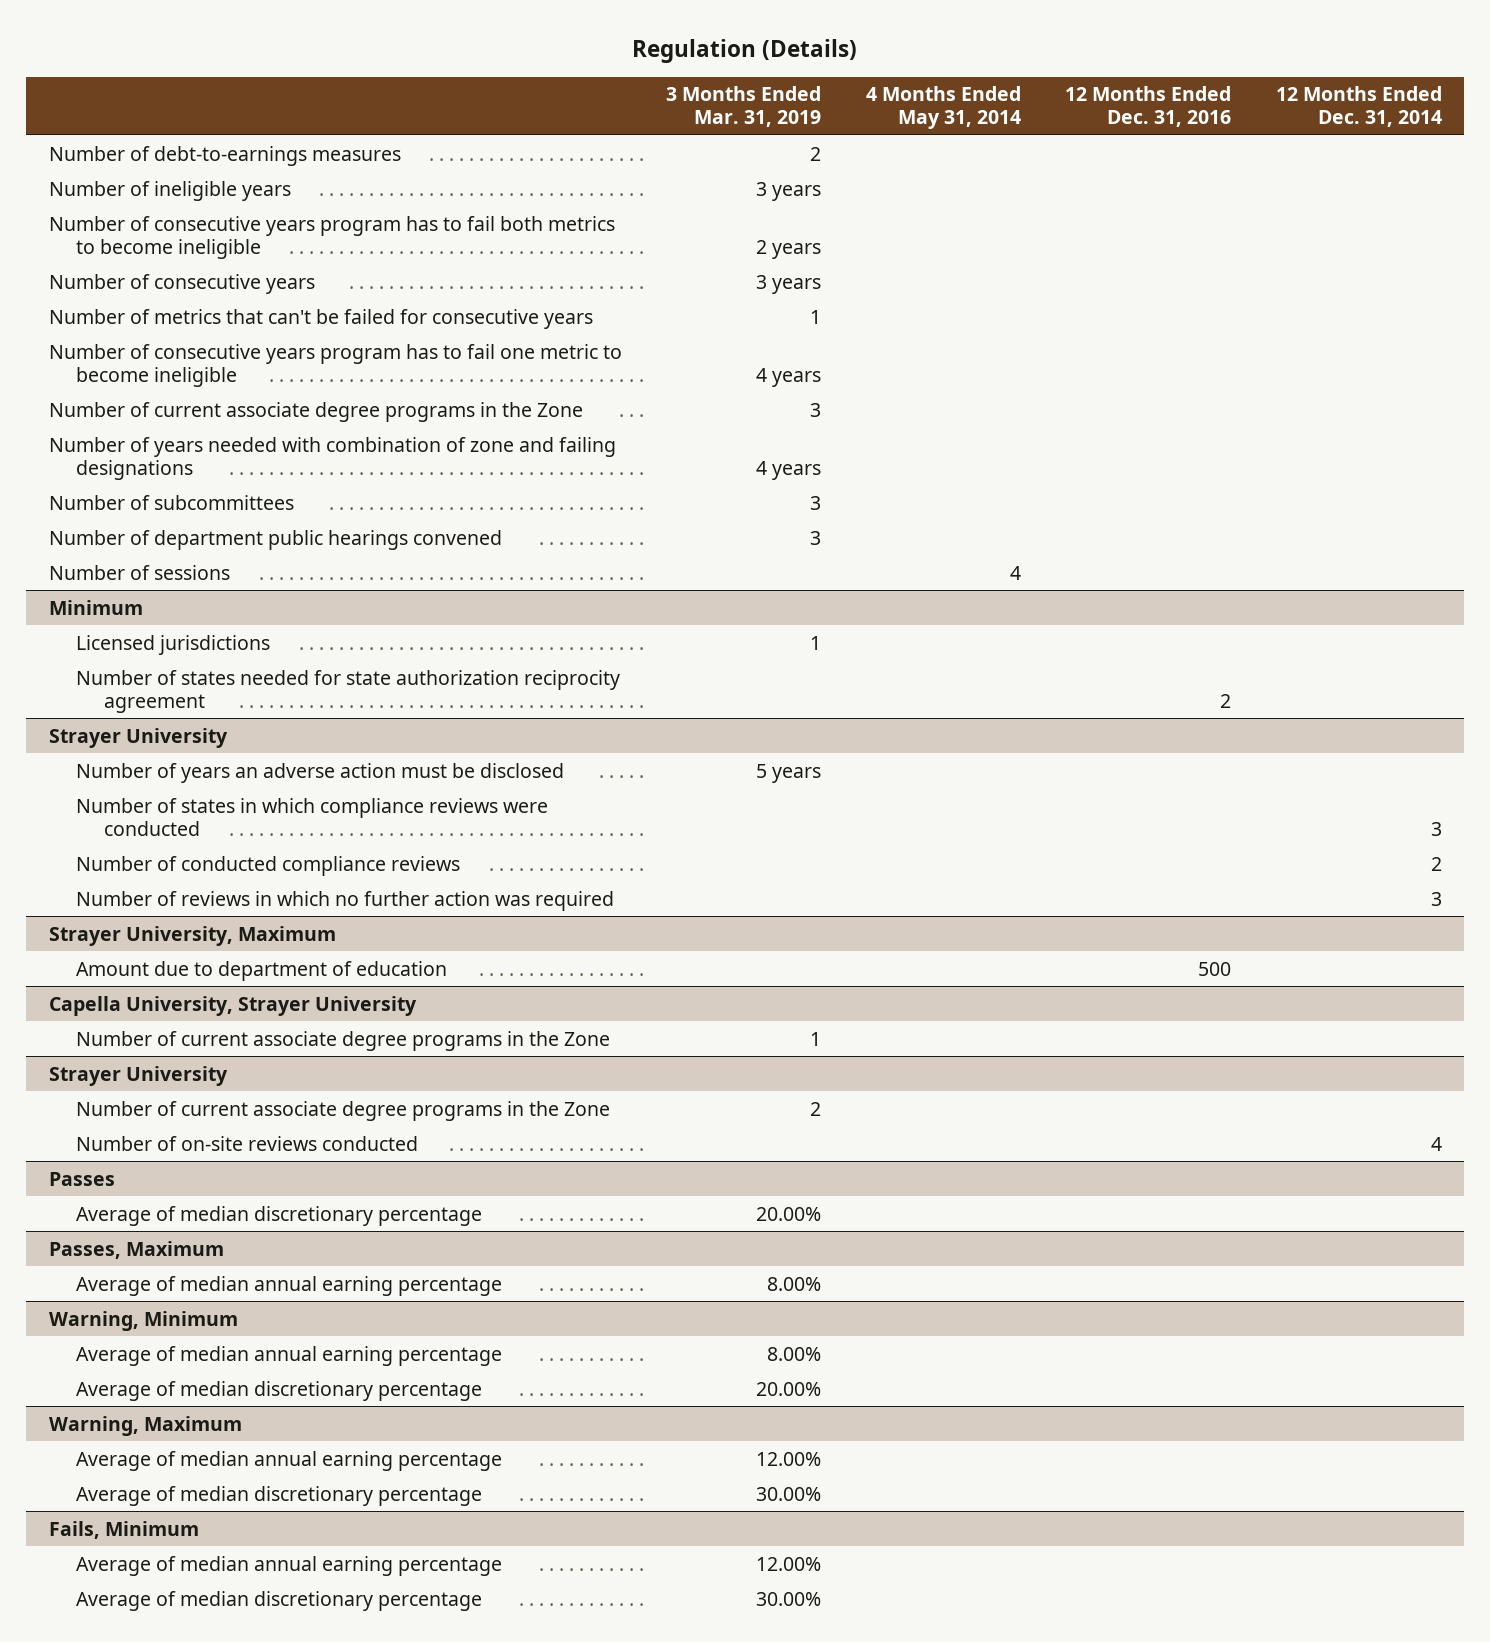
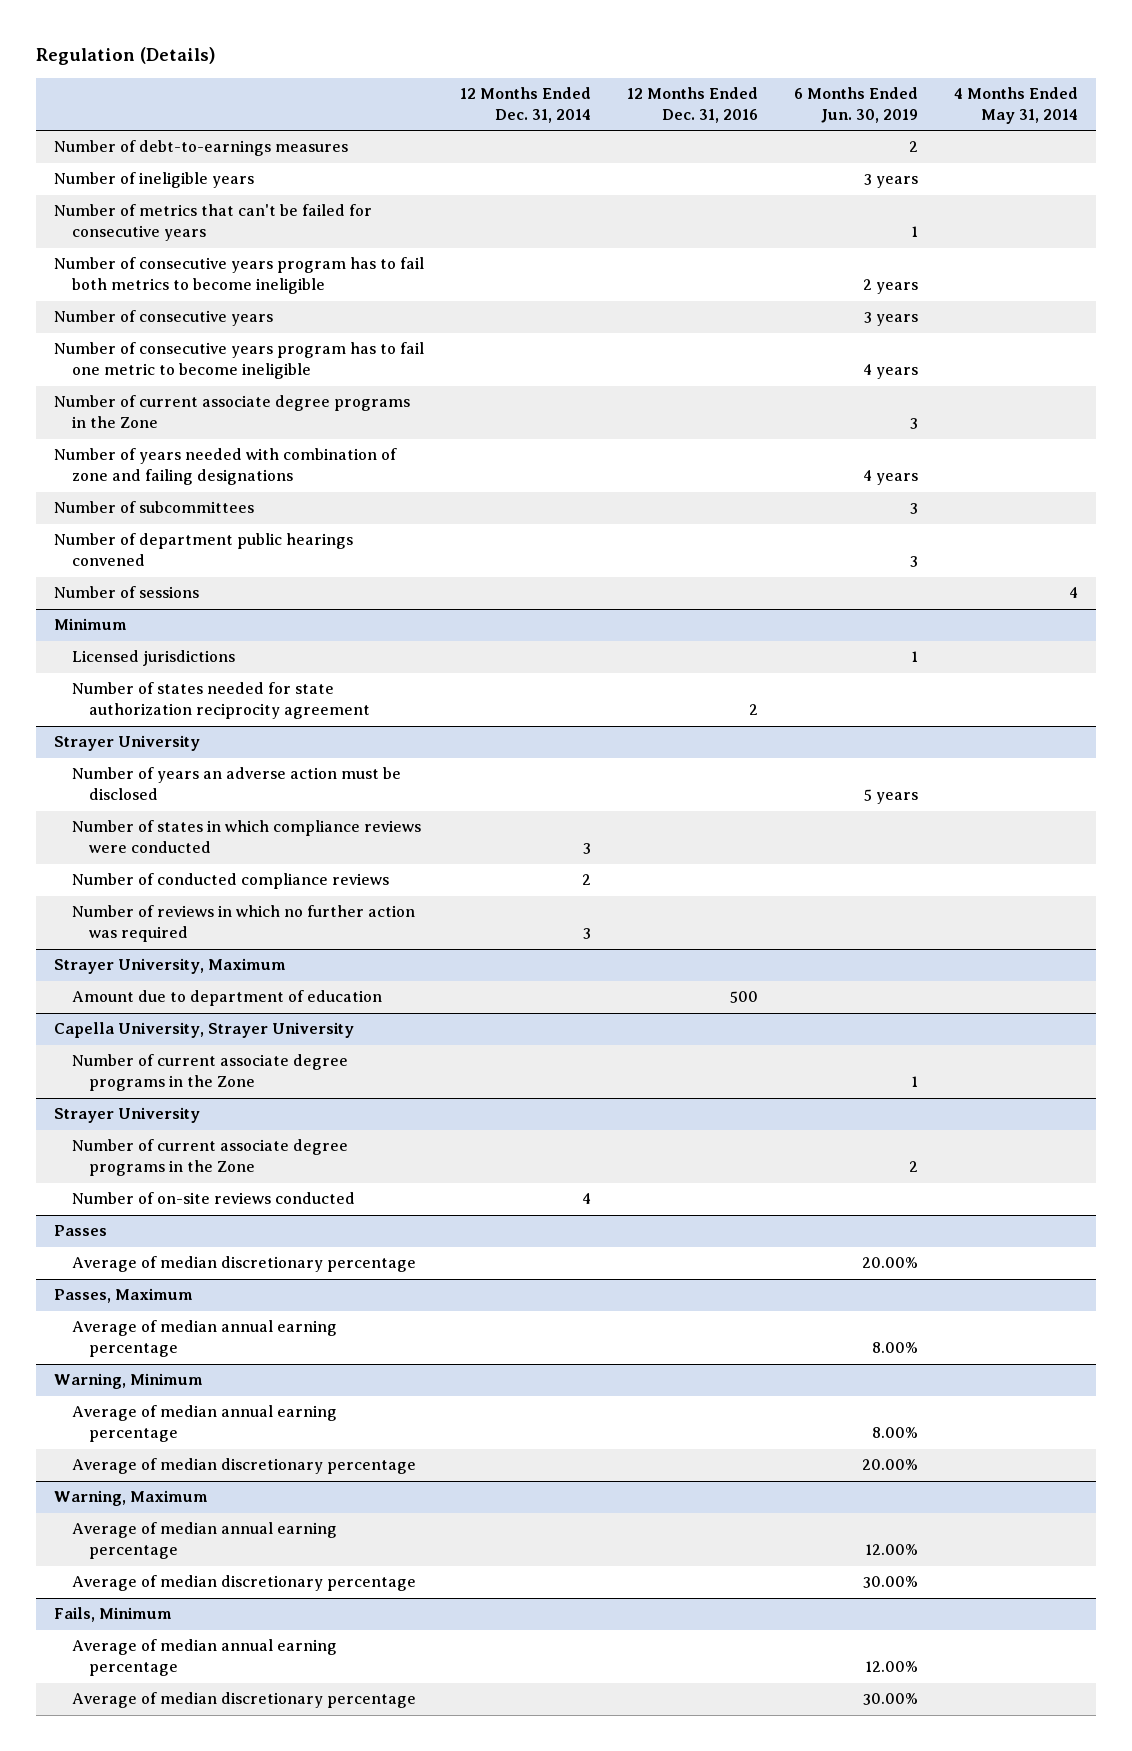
[666,86,822,128] 3 Months Ended Mar. 31, 2019 -> none
none -> [794,86,919,123] 6 Months Ended Jun. 30, 2019
[48,308,593,329] Number of metrics that can't be failed for consecutive years -> [54,204,373,242] Number of metrics that can't be failed for consecutive years

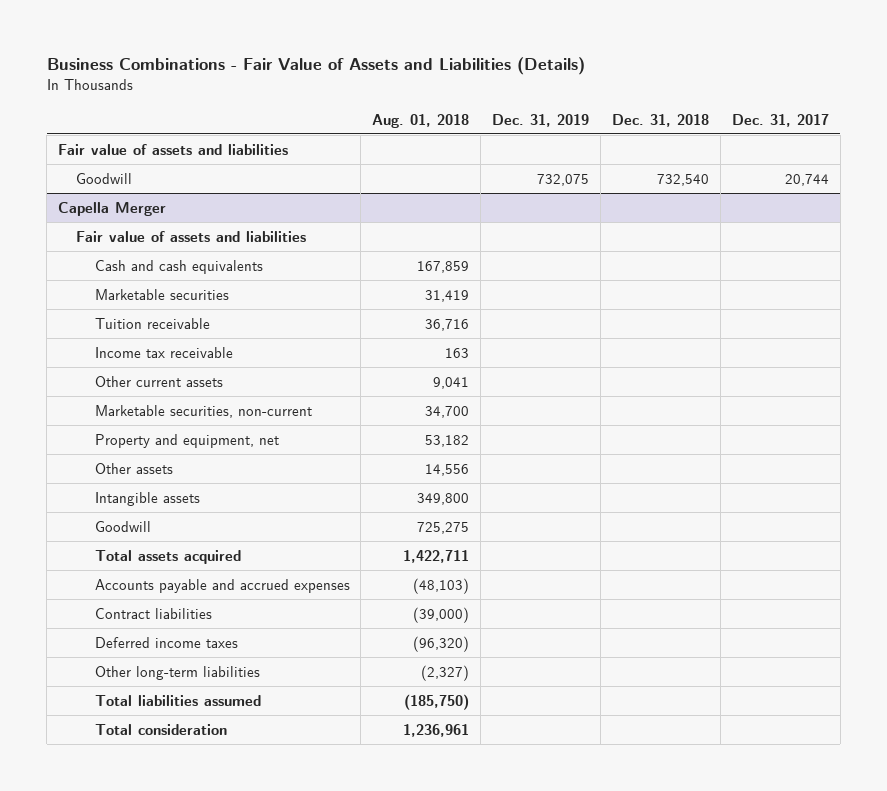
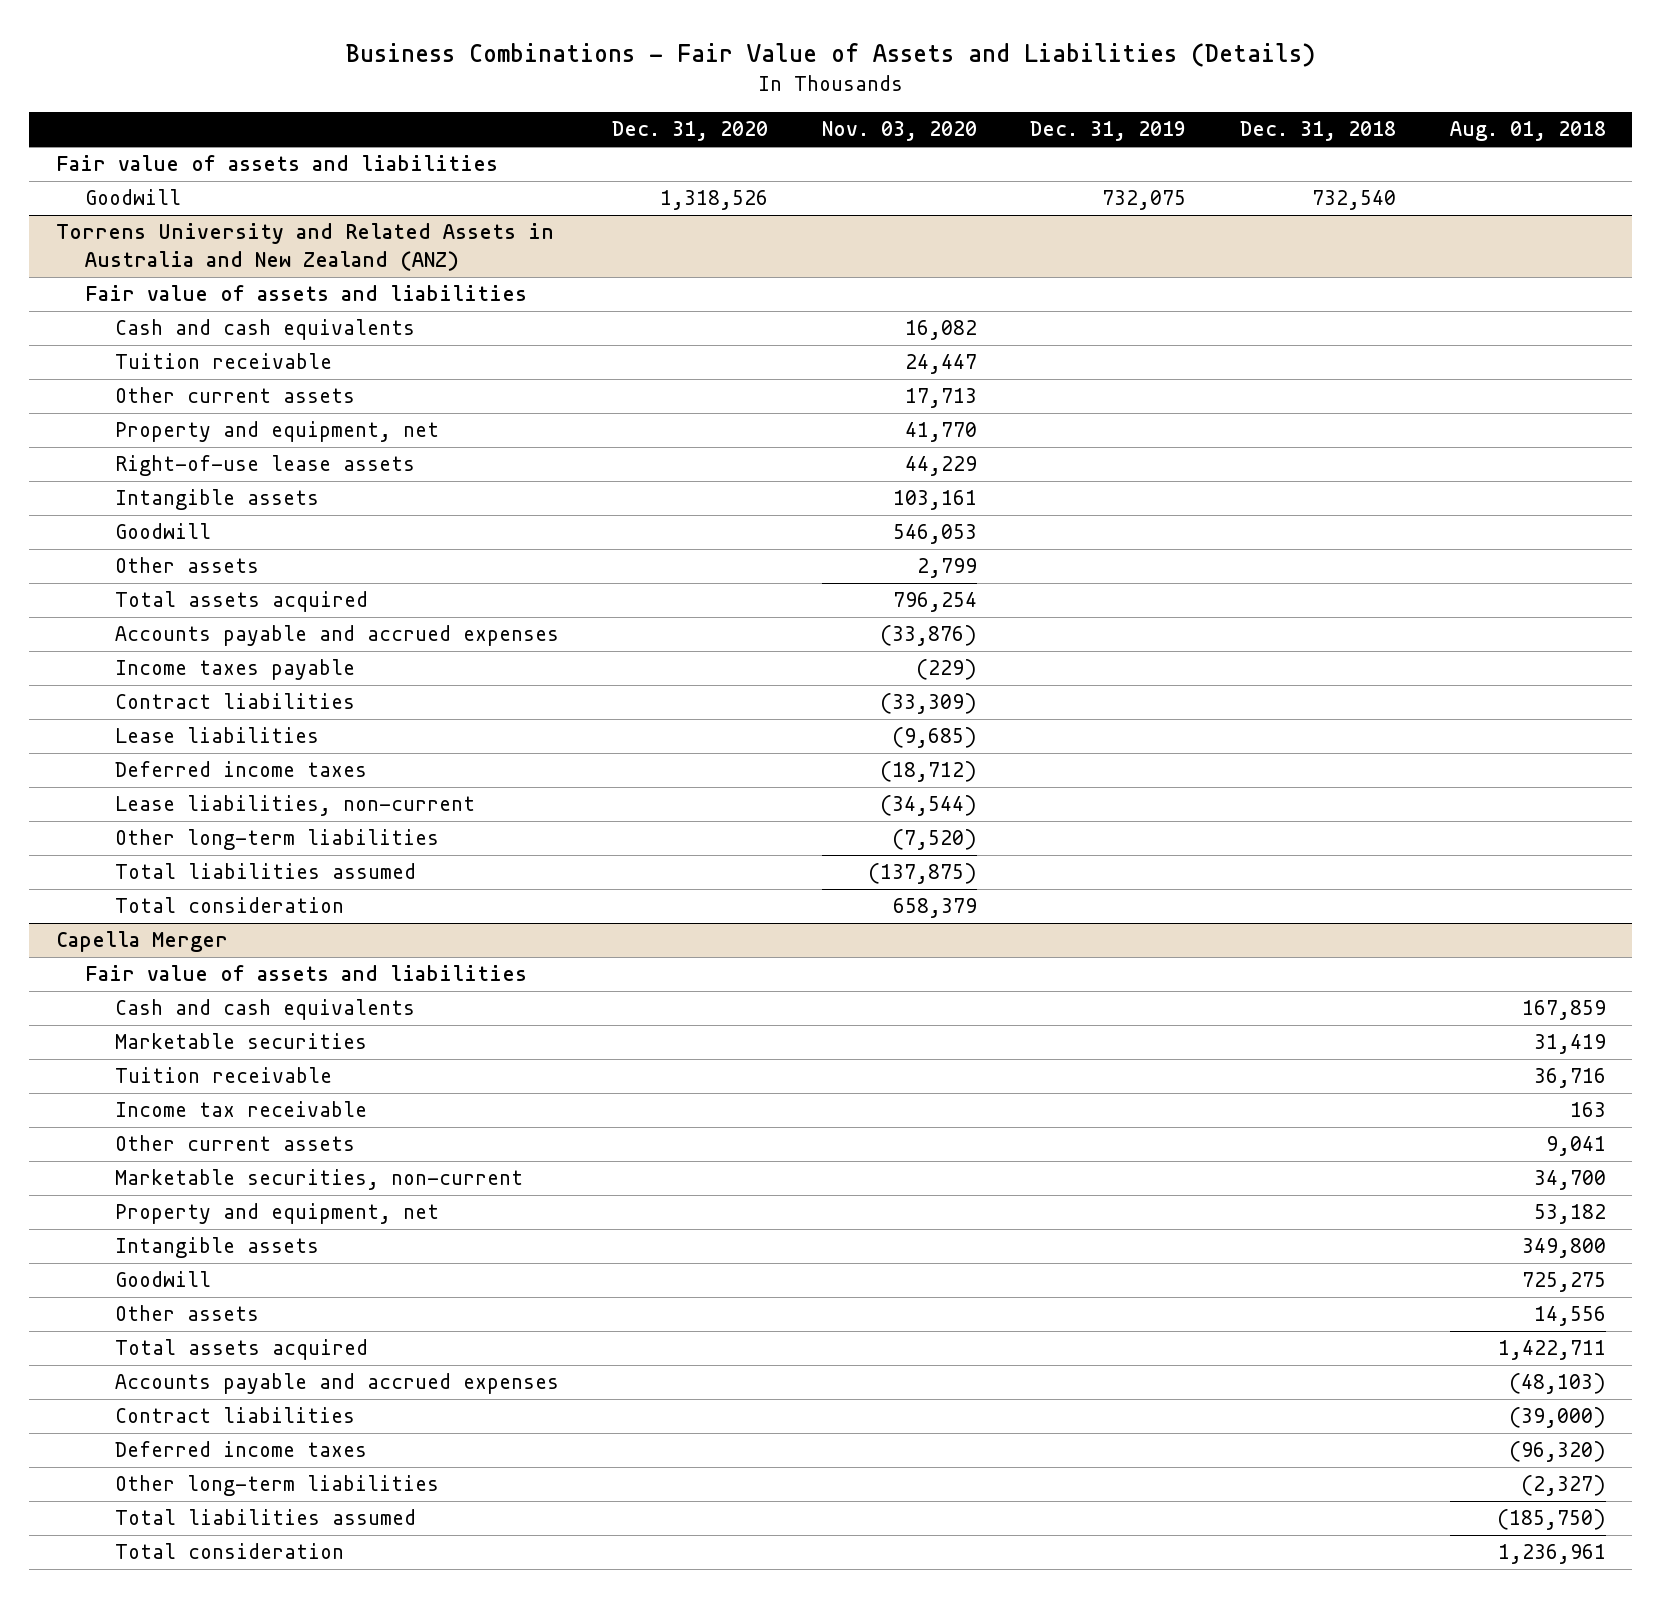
[732,113,830,127] Dec. 31, 2017 -> none
none -> [612,121,769,142] Dec. 31, 2020
none -> [821,121,977,142] Nov. 03, 2020
none -> [55,223,554,271] Torrens University and Related Assets in Australia and New Zealand (ANZ)
none -> [85,285,528,302] Fair value of assets and liabilities
none -> [114,319,415,341] Cash and cash equivalents
none -> [114,353,332,370] Tuition receivable
none -> [114,387,355,404] Other current assets
none -> [114,421,439,443] Property and equipment, net
none -> [114,455,415,477] Right-of-use lease assets
none -> [114,489,319,511] Intangible assets
none -> [114,523,211,540] Goodwill
none -> [114,557,259,574] Other assets
none -> [114,591,368,613] Total assets acquired
none -> [114,625,559,647] Accounts payable and accrued expenses
none -> [114,659,355,681] Income taxes payable
none -> [114,693,355,710] Contract liabilities
none -> [114,727,319,744] Lease liabilities
none -> [114,761,367,778] Deferred income taxes
none -> [114,795,475,817] Lease liabilities, non-current
none -> [114,829,439,851] Other long-term liabilities
none -> [114,863,416,880] Total liabilities assumed
none -> [114,897,344,914] Total consideration
[94,462,173,474] Other assets -> [114,1305,259,1322] Other assets

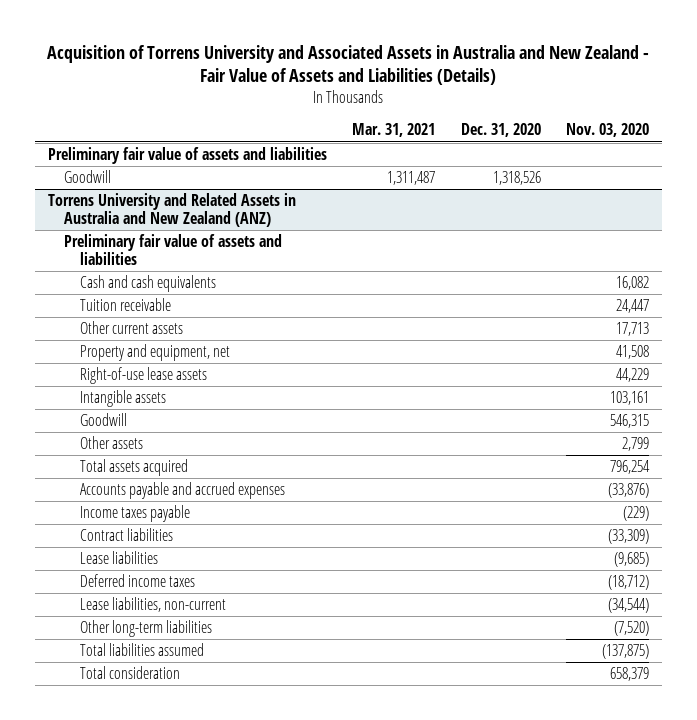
[345,42,1315,67] Business Combinations - Fair Value of Assets and Liabilities (Details) -> [47,44,650,86] Acquisition of Torrens University and Associated Assets in Australia and New Zealand - Fair Value of Assets and Liabilities (Details)
[1030,121,1187,142] Dec. 31, 2019 -> none
[1240,121,1397,142] Dec. 31, 2018 -> none
[1449,121,1606,142] Aug. 01, 2018 -> none
none -> [352,123,436,138] Mar. 31, 2021
[55,155,498,172] Fair value of assets and liabilities -> [47,146,327,164] Preliminary fair value of assets and liabilities
[85,285,528,302] Fair value of assets and liabilities -> [63,233,282,265] Preliminary fair value of assets and liabilities
[904,422,977,443] 41,770 -> [616,344,650,359] 41,508
[892,524,977,545] 546,053 -> [610,413,650,428] 546,315
[55,931,228,953] Capella Merger -> none
[85,965,528,982] Fair value of assets and liabilities -> none
[114,999,415,1021] Cash and cash equivalents -> none
[114,1033,367,1050] Marketable securities -> none
[114,1067,332,1084] Tuition receivable -> none
[114,1101,367,1118] Income tax receivable -> none
[114,1135,355,1152] Other current assets -> none
[114,1169,523,1191] Marketable securities, non-current -> none
[114,1203,439,1225] Property and equipment, net -> none
[114,1237,319,1259] Intangible assets -> none
[114,1271,211,1288] Goodwill -> none
[114,1305,259,1322] Other assets -> none
[114,1339,368,1361] Total assets acquired -> none
[114,1373,559,1395] Accounts payable and accrued expenses -> none
[114,1407,355,1424] Contract liabilities -> none
[114,1441,367,1458] Deferred income taxes -> none
[114,1475,439,1497] Other long-term liabilities -> none
[114,1509,416,1526] Total liabilities assumed -> none
[114,1543,344,1560] Total consideration -> none

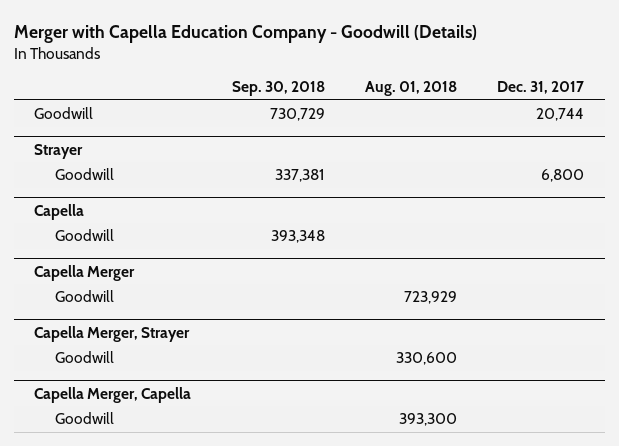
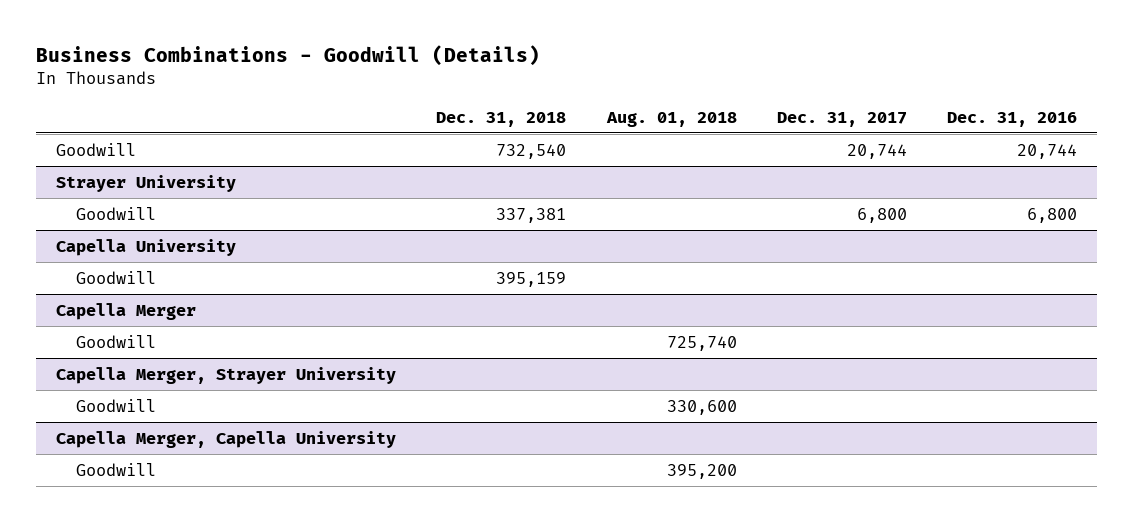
[13,24,477,43] Merger with Capella Education Company - Goodwill (Details) -> [36,44,541,66] Business Combinations - Goodwill (Details)
[231,81,325,97] Sep. 30, 2018 -> none
none -> [436,111,567,127] Dec. 31, 2018
none -> [946,111,1077,127] Dec. 31, 2016
[34,143,84,159] Strayer -> [56,174,237,192] Strayer University
[34,203,85,220] Capella -> [56,238,237,256] Capella University
[404,291,458,305] 723,929 -> [666,335,737,351] 725,740
[34,325,191,342] Capella Merger, Strayer -> [56,366,397,384] Capella Merger, Strayer University
[34,386,192,403] Capella Merger, Capella -> [56,430,397,448] Capella Merger, Capella University
[399,413,458,427] 393,300 -> [666,463,737,479] 395,200

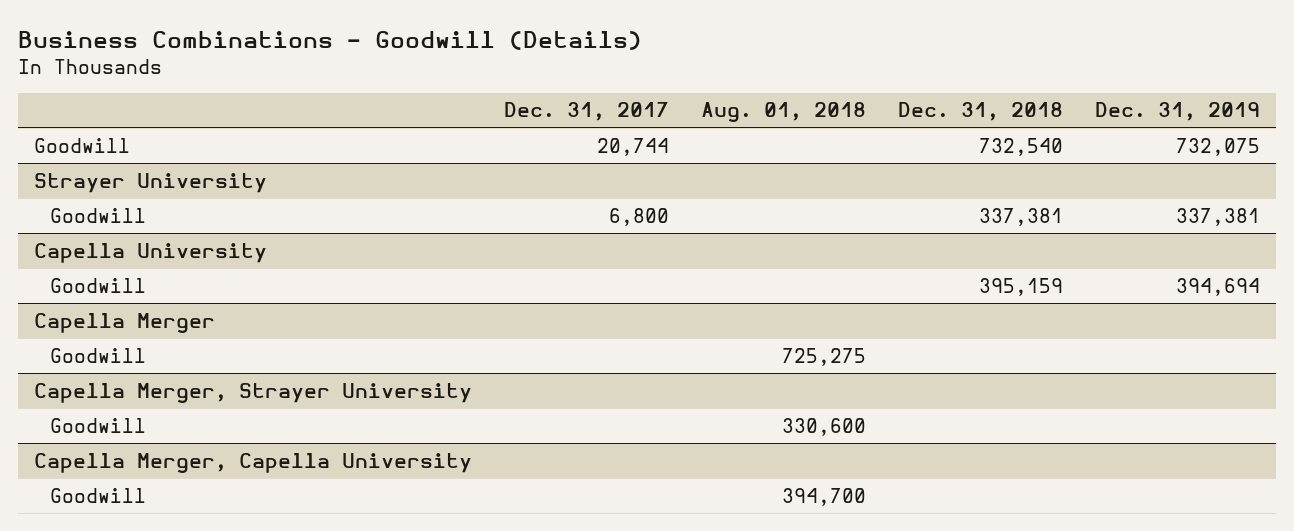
[946,111,1077,127] Dec. 31, 2016 -> none
none -> [1094,102,1260,122] Dec. 31, 2019
[666,335,737,351] 725,740 -> [781,347,866,366] 725,275
[666,463,737,479] 395,200 -> [781,487,866,506] 394,700

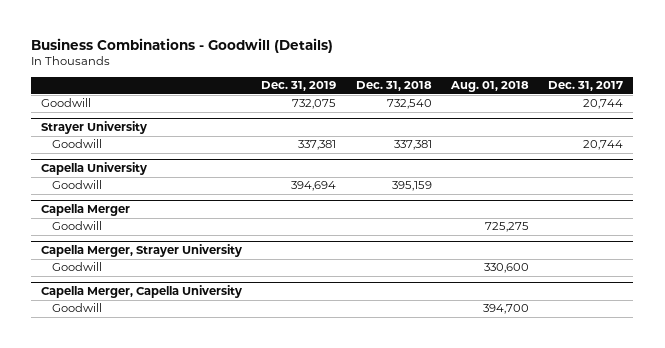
[608,207,669,226] 6,800 -> [583,140,624,151] 20,744

